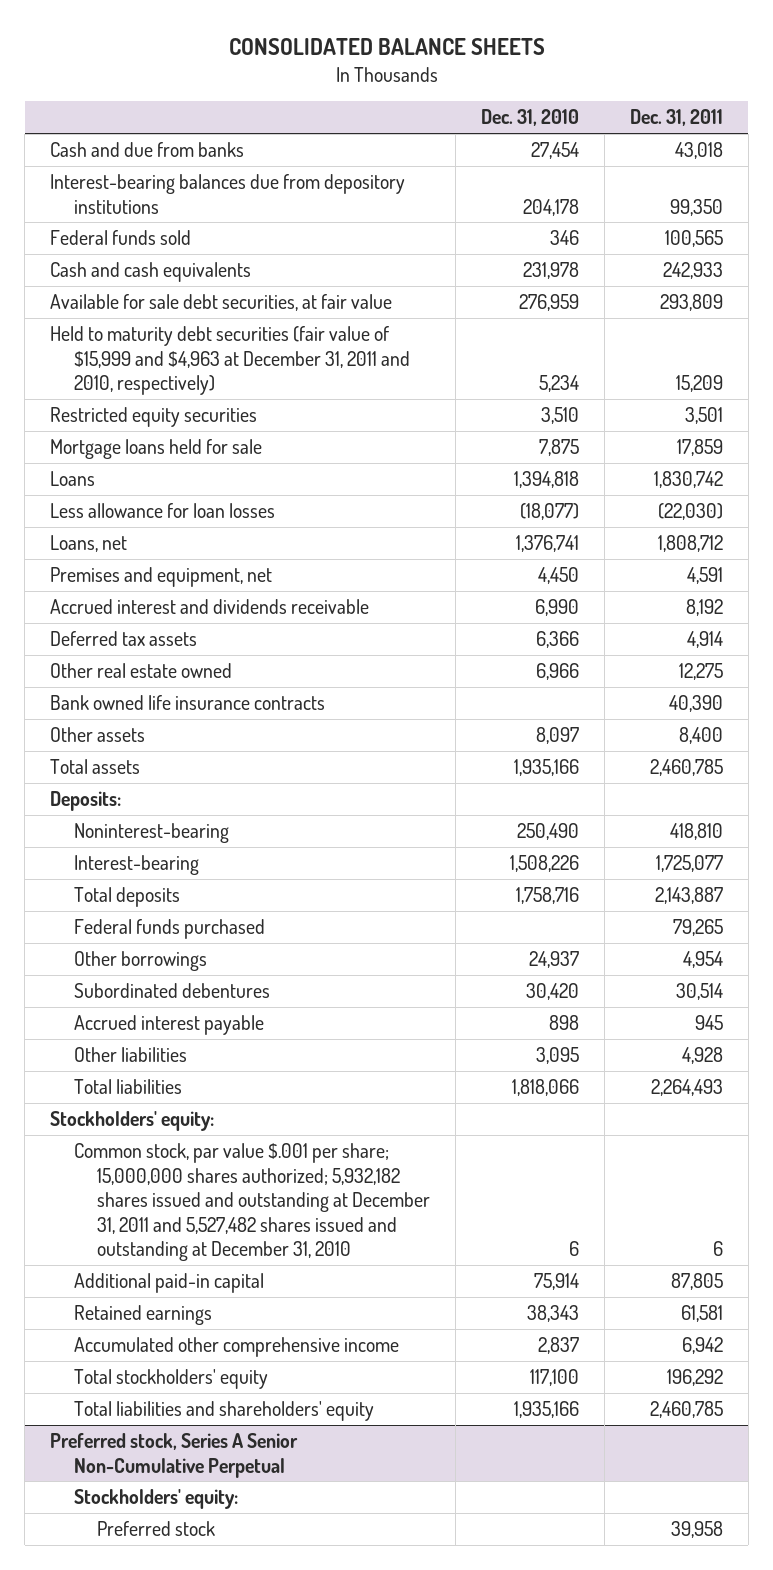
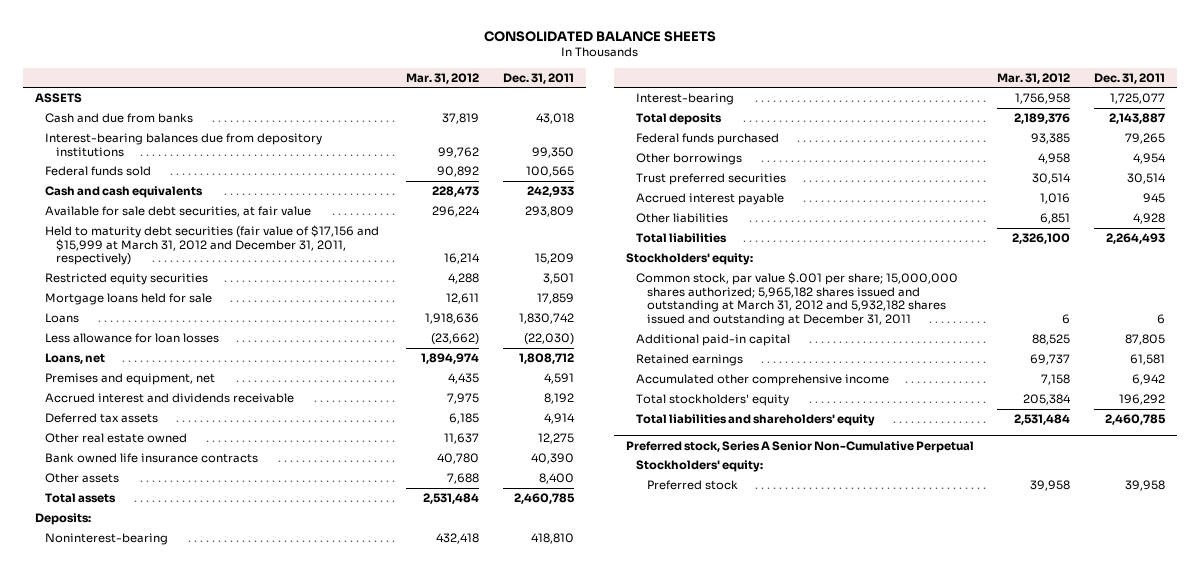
[481,109,580,127] Dec. 31, 2010 -> none
none -> [406,72,480,84] Mar. 31, 2012
none -> [34,92,82,103] ASSETS
[50,326,410,396] Held to maturity debt securities (fair value of $15,999 and $4,963 at December 31, 2011 and 2010, respectively) -> [45,224,380,266] Held to maturity debt securities (fair value of $17,156 and $15,999 at March 31, 2012 and December 31, 2011, respectively)
[73,983,270,999] Subordinated debentures -> [636,172,787,185] Trust preferred securities
[73,1143,431,1262] Common stock, par value $.001 per share; 15,000,000 shares authorized; 5,932,182 shares issued and outstanding at December 31, 2011 and 5,527,482 shares issued and outstanding at December 31, 2010 -> [636,271,959,327] Common stock, par value $.001 per share; 15,000,000 shares authorized; 5,965,182 shares issued and outstanding at March 31, 2012 and 5,932,182 shares issued and outstanding at December 31, 2011

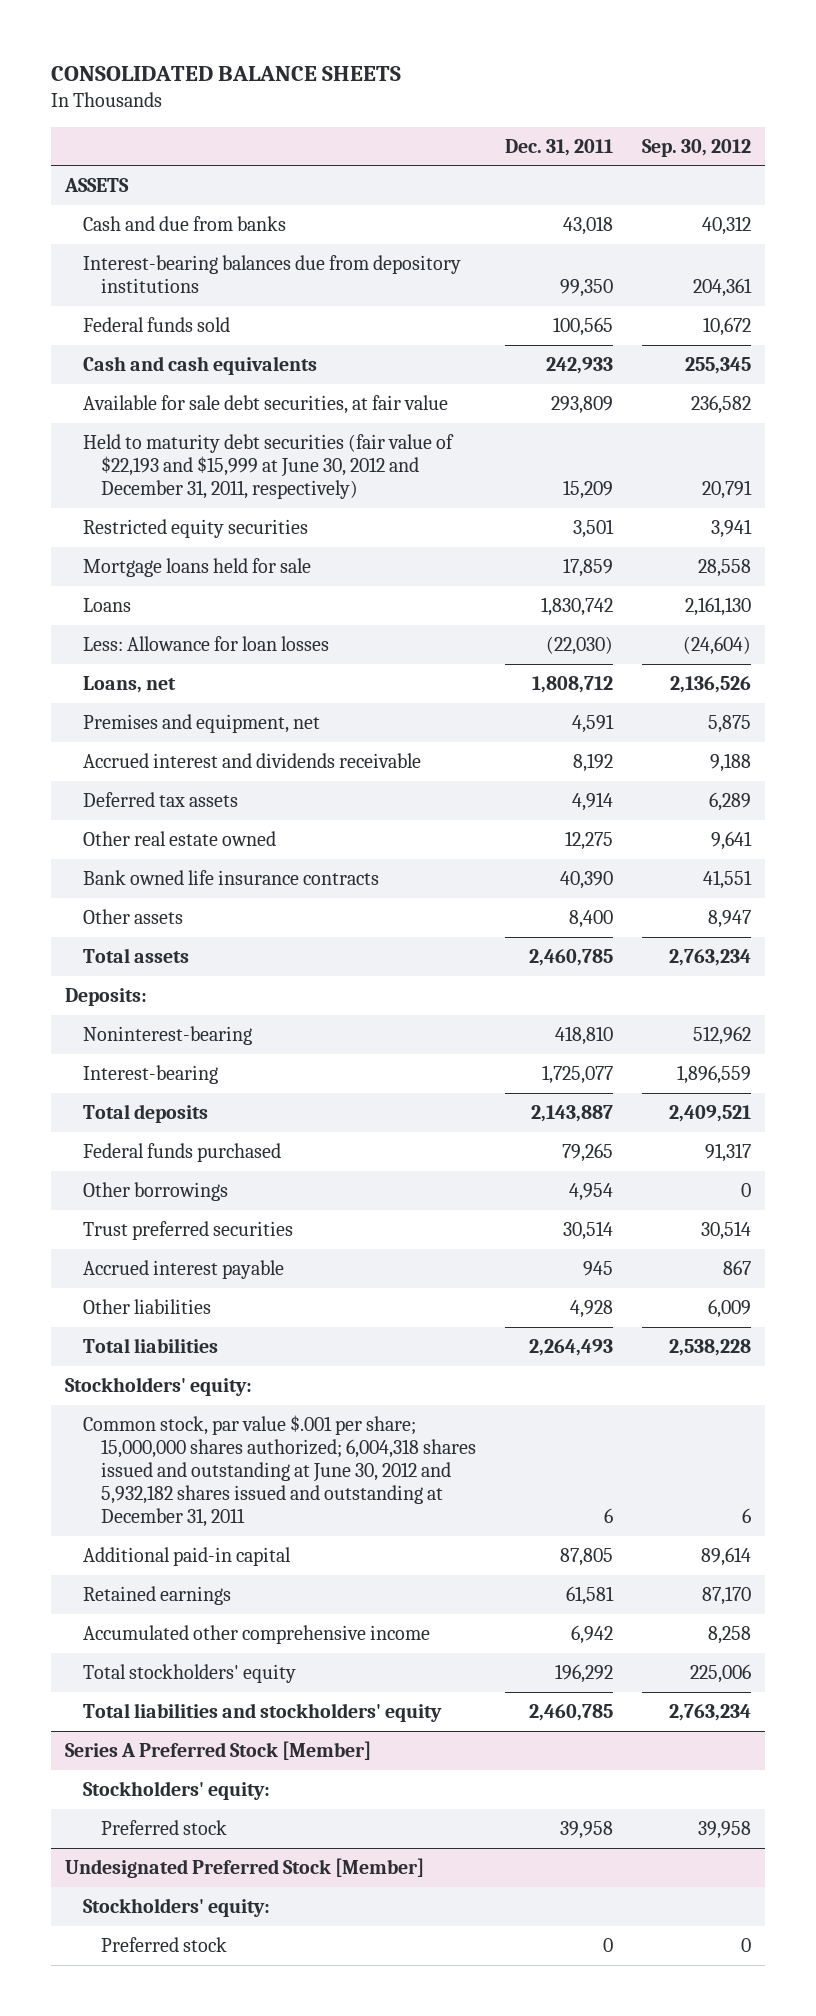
[406,72,480,84] Mar. 31, 2012 -> none
none -> [641,138,751,157] Sep. 30, 2012
[45,224,380,266] Held to maturity debt securities (fair value of $17,156 and $15,999 at March 31, 2012 and December 31, 2011, respectively) -> [83,433,455,500] Held to maturity debt securities (fair value of $22,193 and $15,999 at June 30, 2012 and December 31, 2011, respectively)
[45,332,220,343] Less allowance for loan losses -> [83,635,330,651] Less: Allowance for loan losses
[636,271,959,327] Common stock, par value $.001 per share; 15,000,000 shares authorized; 5,965,182 shares issued and outstanding at March 31, 2012 and 5,932,182 shares issued and outstanding at December 31, 2011 -> [83,1414,477,1528] Common stock, par value $.001 per share; 15,000,000 shares authorized; 6,004,318 shares issued and outstanding at June 30, 2012 and 5,932,182 shares issued and outstanding at December 31, 2011
[625,440,974,453] Preferred stock, Series A Senior Non-Cumulative Perpetual -> none
[636,413,876,426] Total liabilities and shareholders' equity -> [83,1702,443,1722] Total liabilities and stockholders' equity
none -> [65,1740,372,1760] Series A Preferred Stock [Member]
none -> [65,1857,425,1878] Undesignated Preferred Stock [Member]
none -> [83,1897,271,1917] Stockholders' equity:
none -> [101,1936,228,1952] Preferred stock

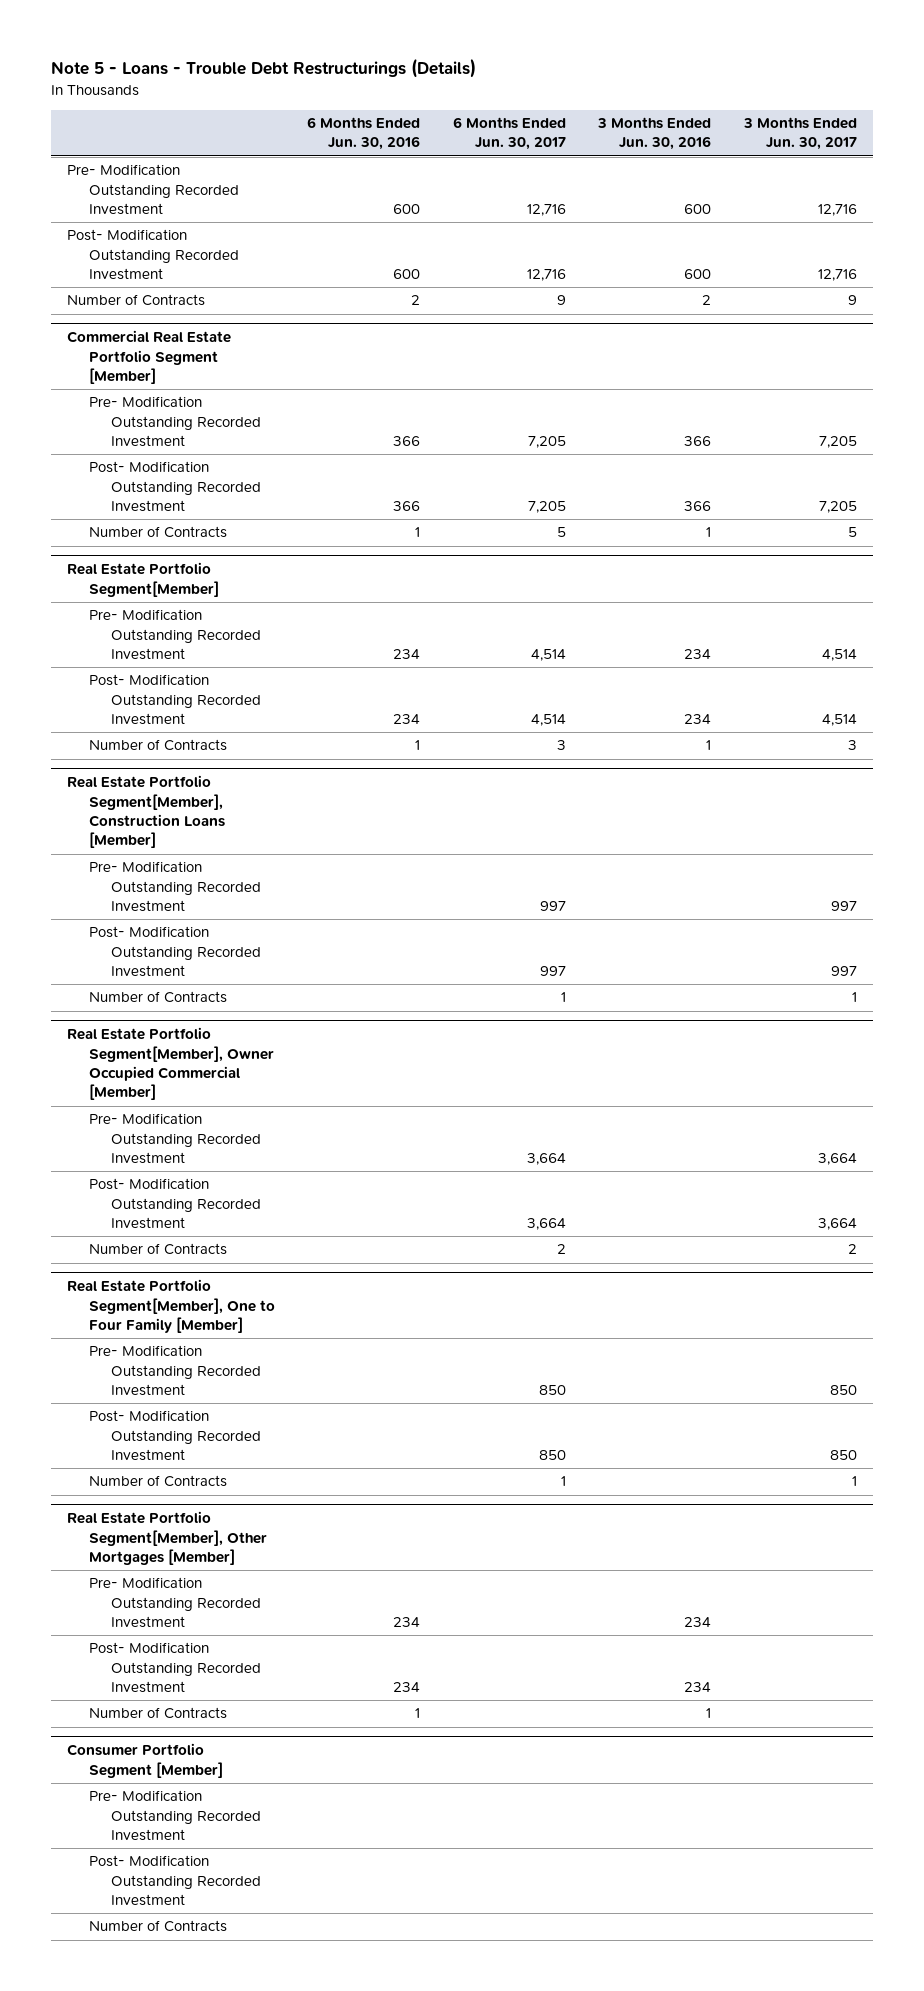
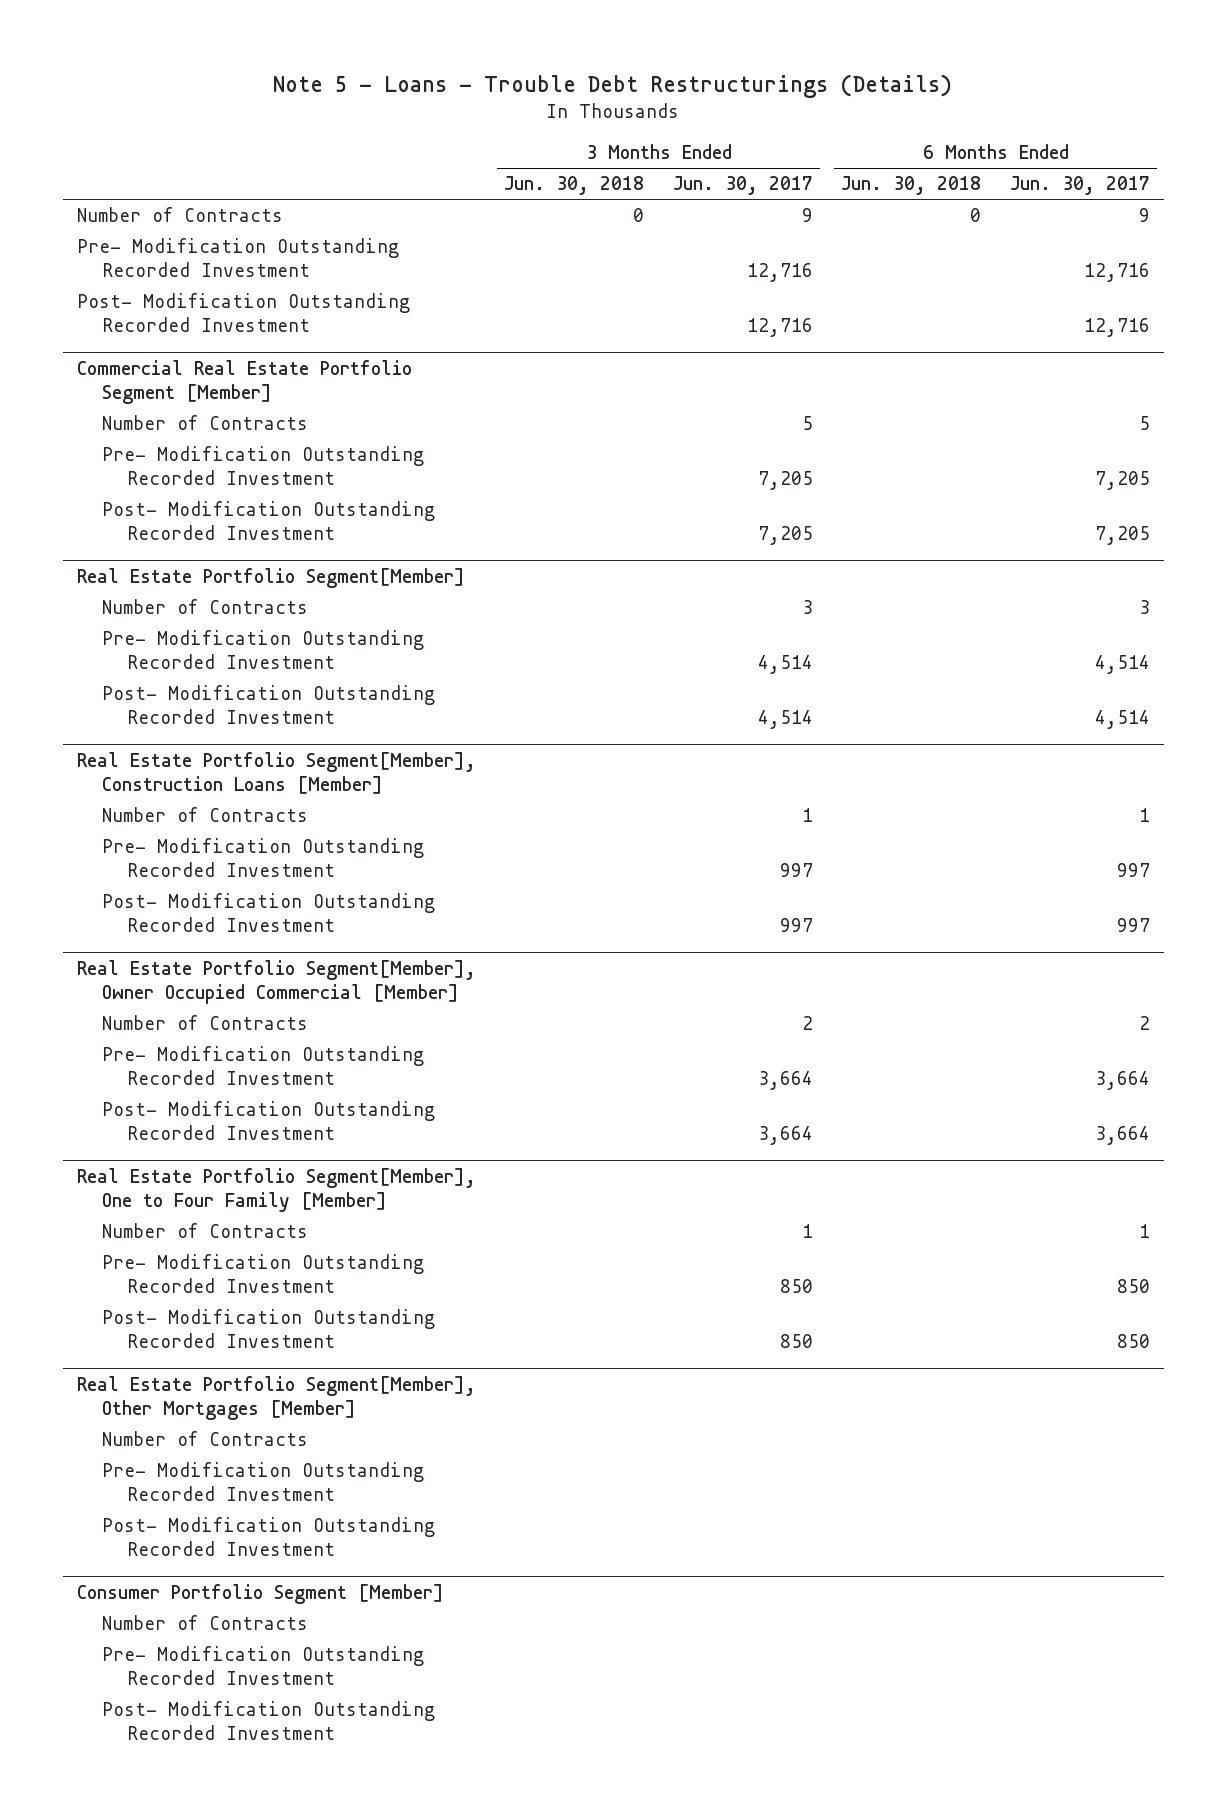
[307,117,421,151] 6 Months Ended Jun. 30, 2016 -> none
[597,117,712,151] 3 Months Ended Jun. 30, 2016 -> none
none -> [504,176,645,196] Jun. 30, 2018
none -> [841,176,982,196] Jun. 30, 2018
[67,294,206,307] Number of Contracts -> [77,207,284,223] Number of Contracts
[89,526,228,539] Number of Contracts -> [101,415,308,431] Number of Contracts
[89,739,228,752] Number of Contracts -> [101,599,308,615] Number of Contracts
[89,991,228,1004] Number of Contracts -> [101,807,308,823] Number of Contracts
[89,1243,228,1256] Number of Contracts -> [101,1015,308,1031] Number of Contracts
[89,1475,228,1488] Number of Contracts -> [101,1223,308,1239] Number of Contracts
[89,1707,228,1720] Number of Contracts -> [101,1431,308,1447] Number of Contracts
[89,1920,228,1933] Number of Contracts -> [101,1615,308,1631] Number of Contracts

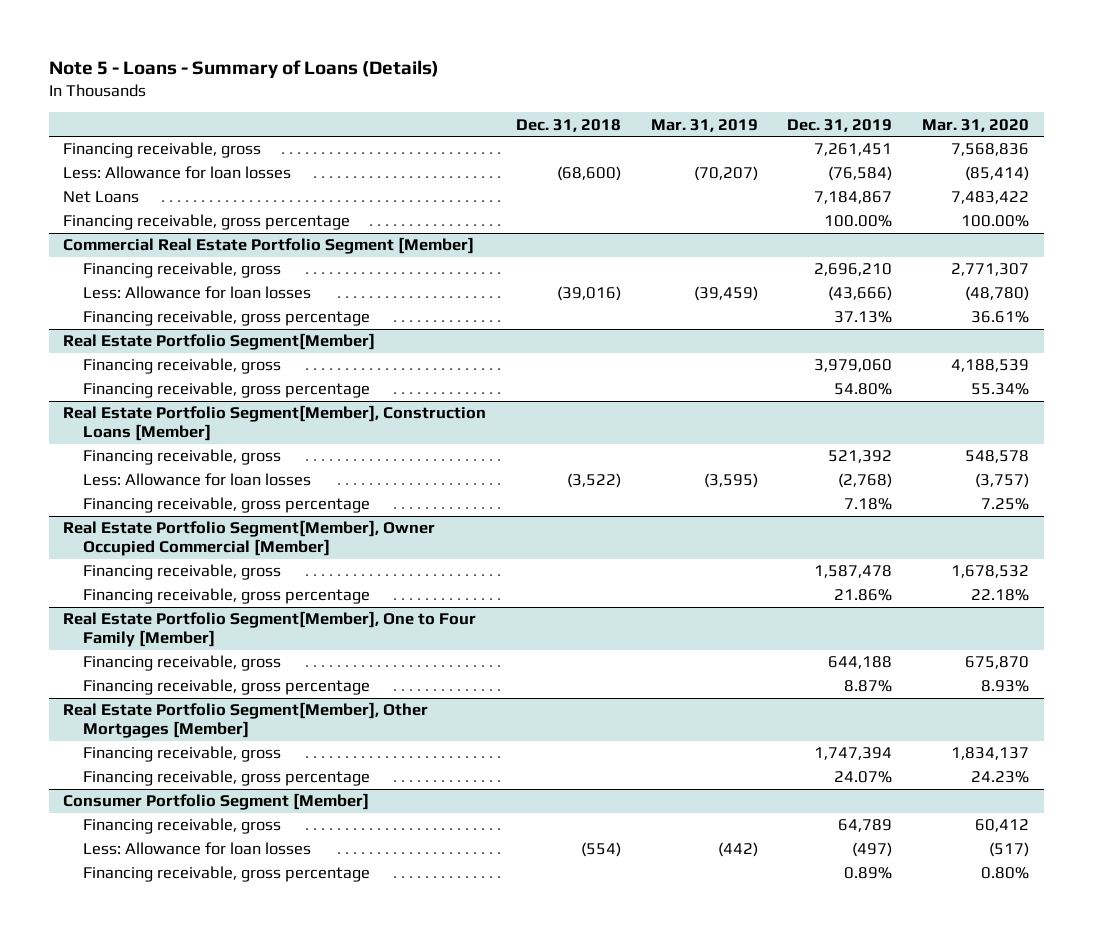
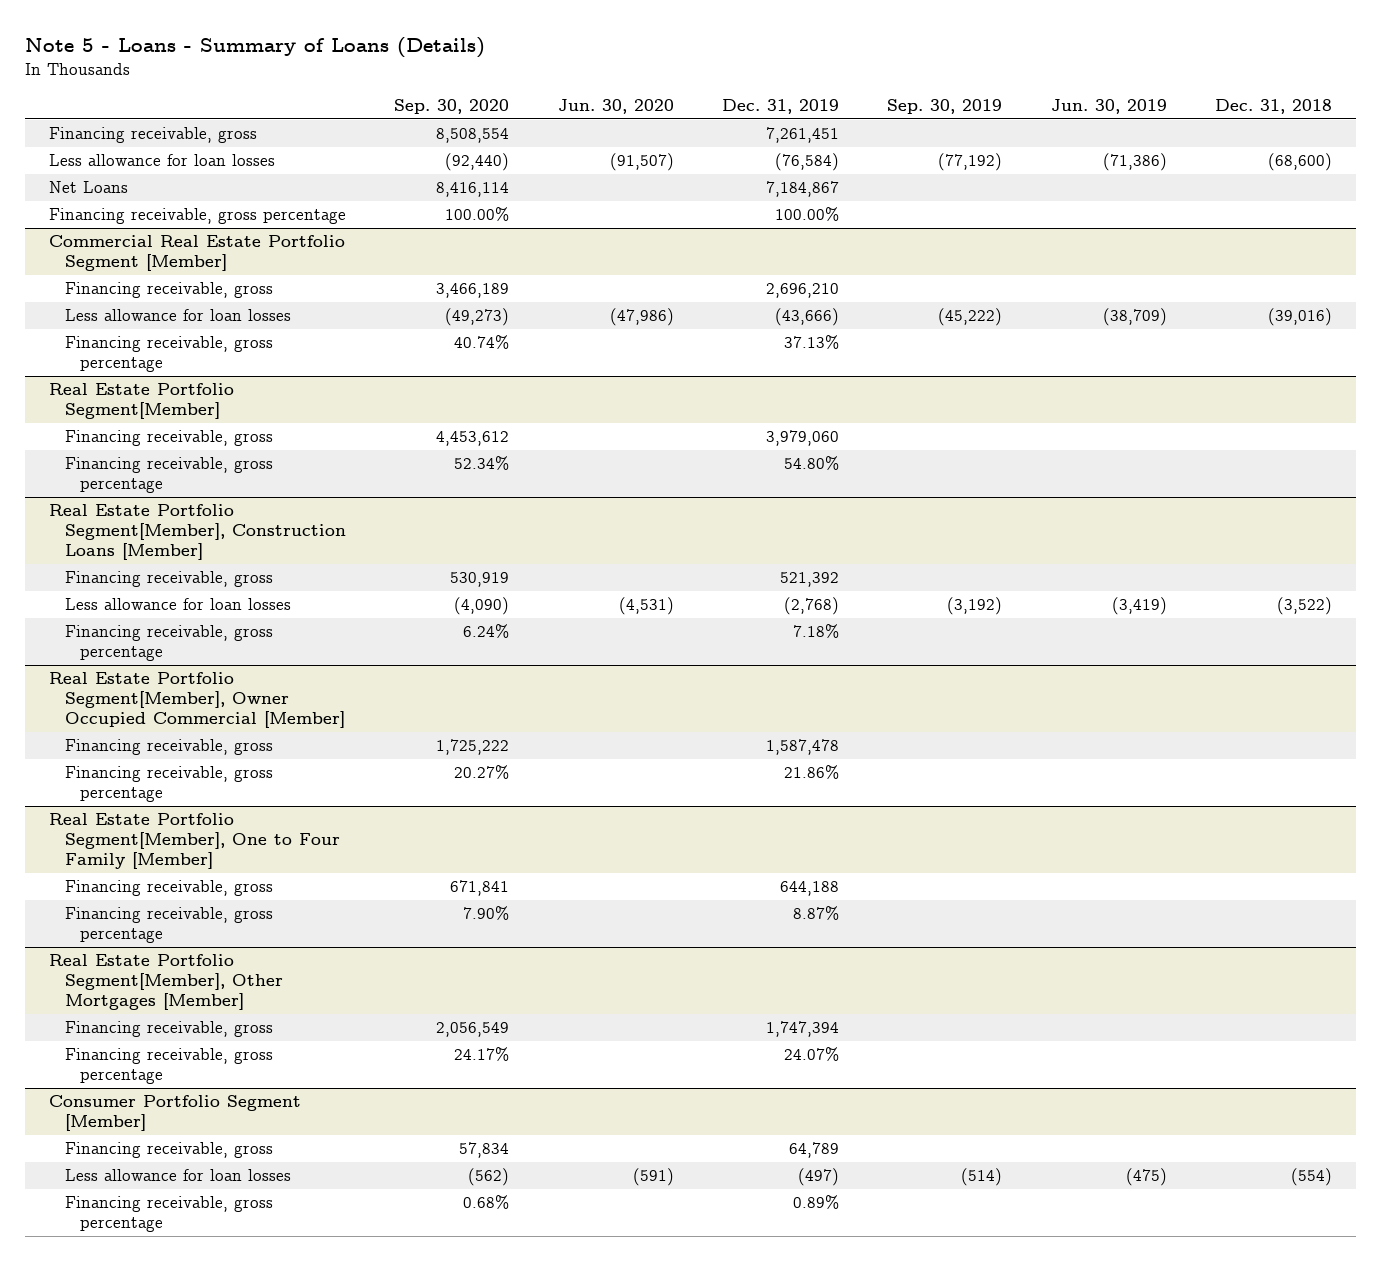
[650,118,758,132] Mar. 31, 2019 -> none
[922,118,1030,132] Mar. 31, 2020 -> none
none -> [394,99,510,115] Sep. 30, 2020
none -> [557,99,674,115] Jun. 30, 2020
none -> [887,99,1003,115] Sep. 30, 2019
none -> [1050,99,1167,115] Jun. 30, 2019
[63,166,292,180] Less: Allowance for loan losses -> [49,154,276,167] Less allowance for loan losses
[82,286,311,300] Less: Allowance for loan losses -> [64,309,291,322] Less allowance for loan losses
[82,473,311,487] Less: Allowance for loan losses -> [64,598,291,611] Less allowance for loan losses
[82,842,311,856] Less: Allowance for loan losses -> [64,1169,291,1182] Less allowance for loan losses

